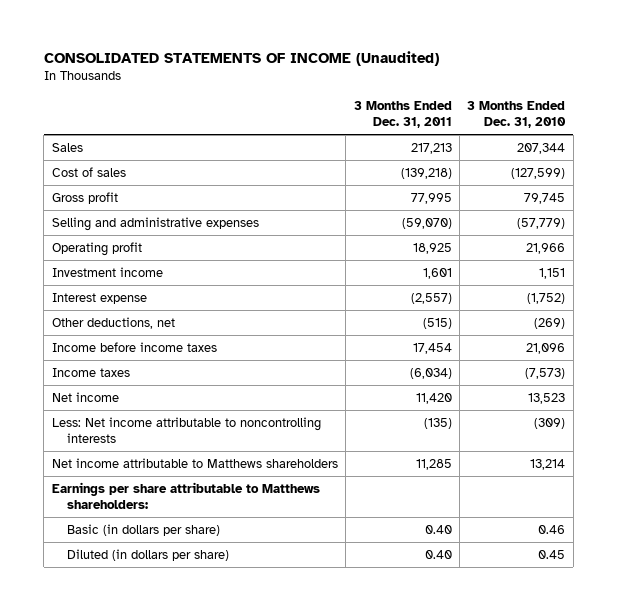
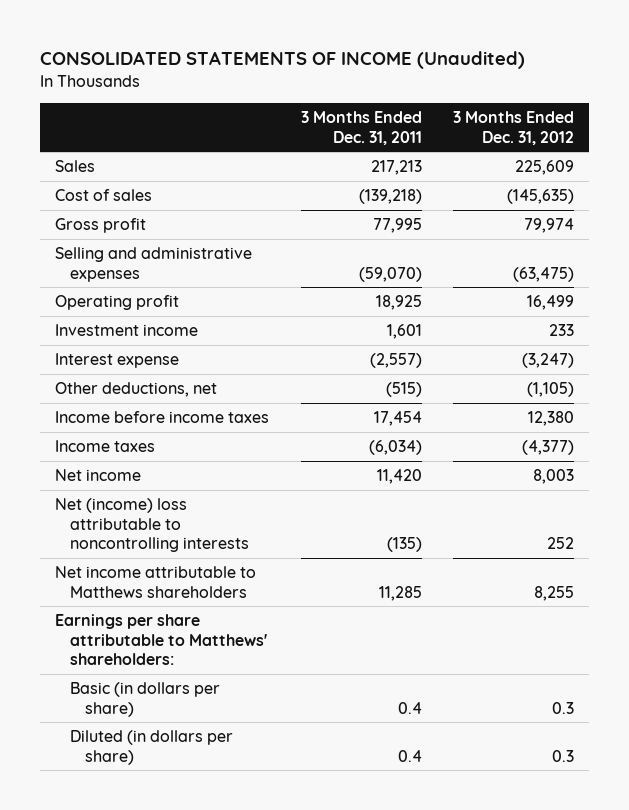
[467,100,567,128] 3 Months Ended Dec. 31, 2010 -> none
none -> [452,111,574,145] 3 Months Ended Dec. 31, 2012
[51,416,321,444] Less: Net income attributable to noncontrolling interests -> [55,498,250,552] Net (income) loss attributable to noncontrolling interests
[51,481,320,510] Earnings per share attributable to Matthews shareholders: -> [55,614,268,665] Earnings per share attributable to Matthews' shareholders:
[424,524,452,534] 0.40 -> [397,701,422,714] 0.4
[424,549,452,559] 0.40 -> [397,749,422,762] 0.4

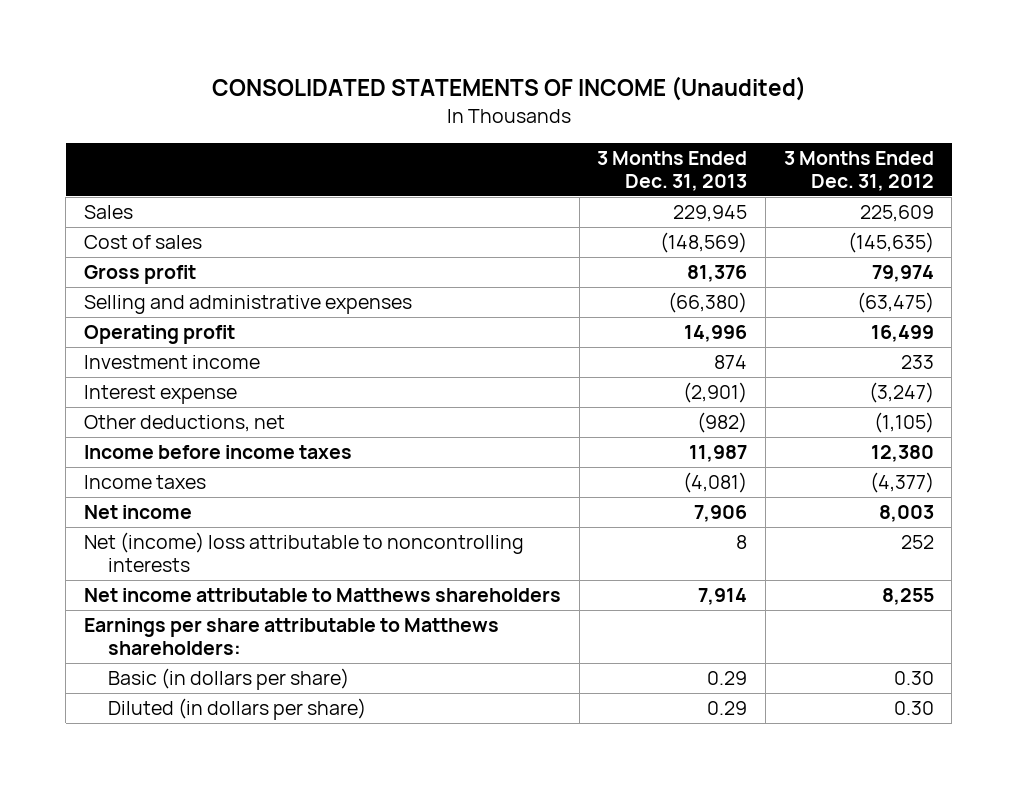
[300,111,422,145] 3 Months Ended Dec. 31, 2011 -> none
none -> [597,150,748,191] 3 Months Ended Dec. 31, 2013
[55,614,268,665] Earnings per share attributable to Matthews' shareholders: -> [83,618,499,656] Earnings per share attributable to Matthews shareholders:
[551,701,574,714] 0.3 -> [893,671,934,686] 0.30
[551,749,574,762] 0.3 -> [893,701,934,716] 0.30

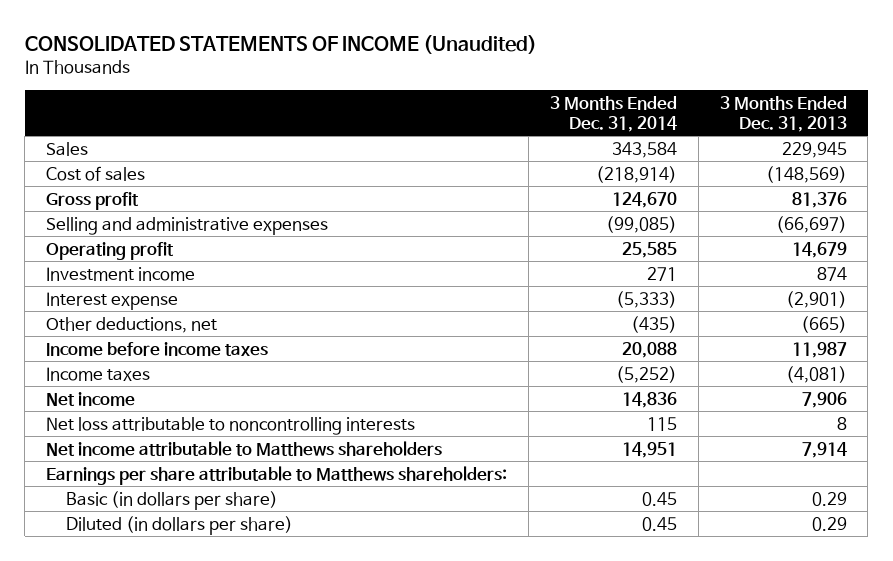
[783,150,934,191] 3 Months Ended Dec. 31, 2012 -> none
none -> [549,95,677,132] 3 Months Ended Dec. 31, 2014
[668,292,748,314] (66,380) -> [775,215,847,233] (66,697)
[684,325,748,343] 14,996 -> [791,241,847,258] 14,679
[697,412,748,434] (982) -> [800,315,847,333] (665)
[83,532,524,573] Net (income) loss attributable to noncontrolling interests -> [46,416,416,435] Net loss attributable to noncontrolling interests

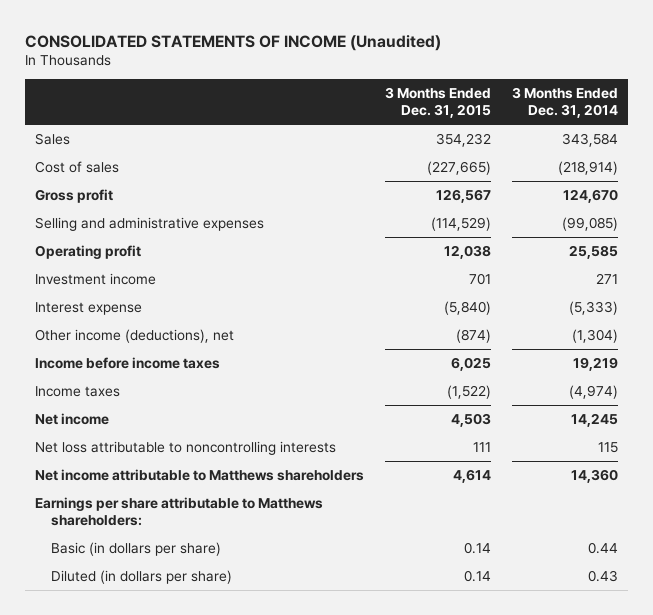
[719,95,847,132] 3 Months Ended Dec. 31, 2013 -> none
none -> [384,86,491,119] 3 Months Ended Dec. 31, 2015
[46,316,218,333] Other deductions, net -> [35,328,235,343] Other income (deductions), net
[630,315,677,333] (435) -> [571,328,618,343] (1,304)
[621,341,677,358] 20,088 -> [572,356,618,371] 19,219
[615,365,677,383] (5,252) -> [568,384,618,399] (4,974)
[621,391,677,408] 14,836 -> [570,412,618,427] 14,245
[621,441,677,458] 14,951 -> [570,468,618,483] 14,360
[641,491,677,506] 0.45 -> [587,541,618,554] 0.44
[641,516,677,531] 0.45 -> [587,569,618,582] 0.43

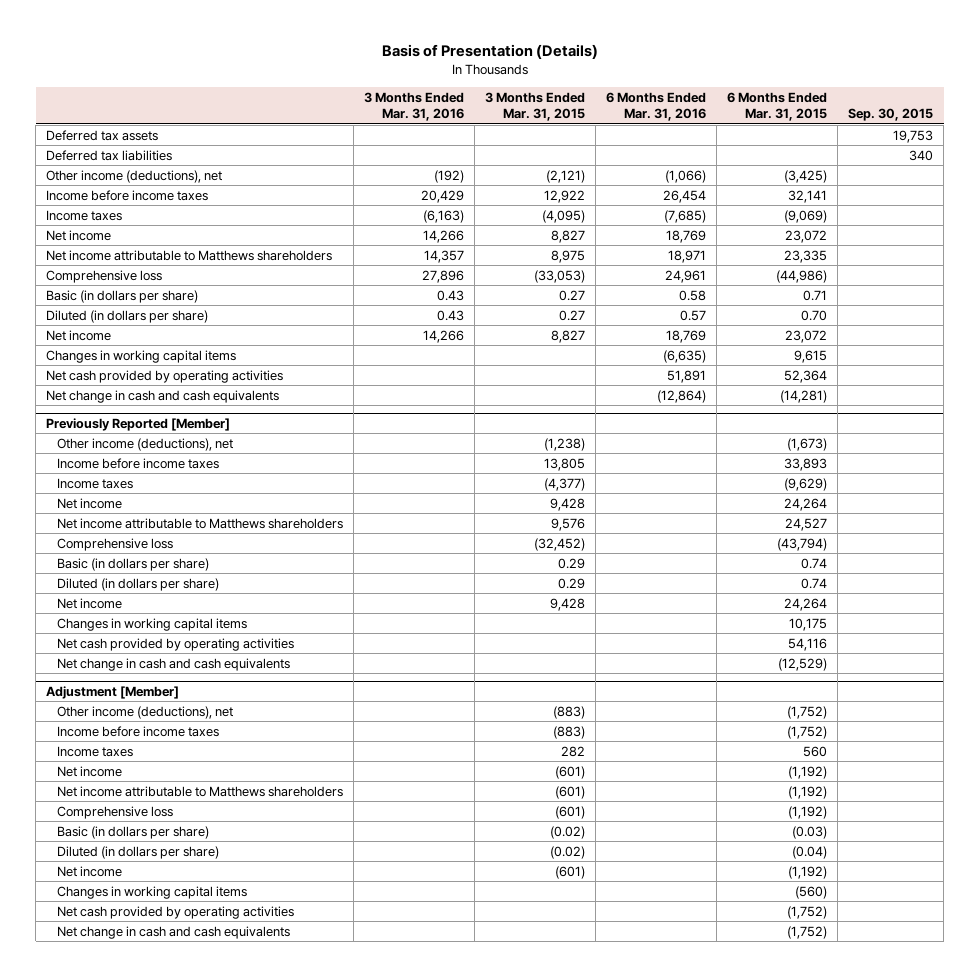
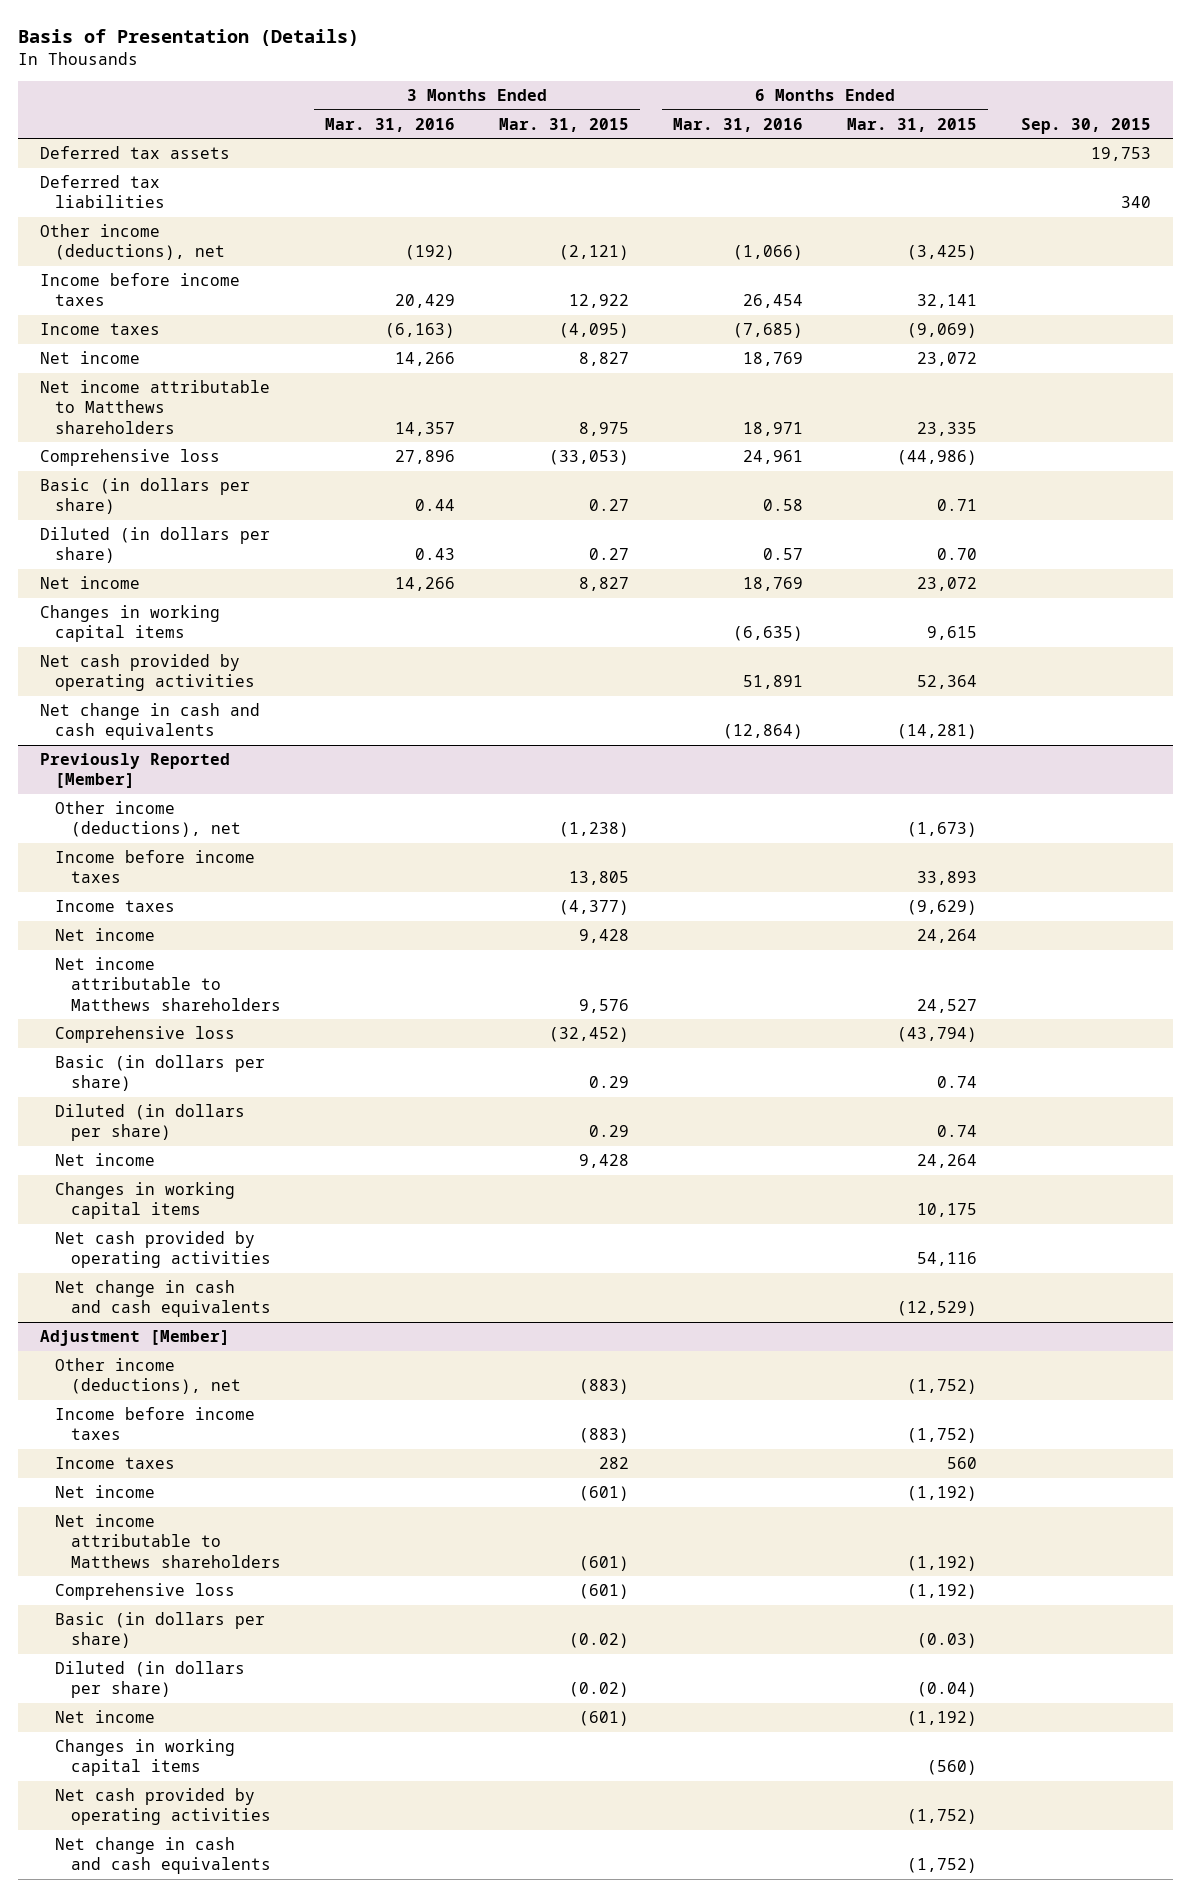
[436,289,464,301] 0.43 -> [414,499,455,512] 0.44

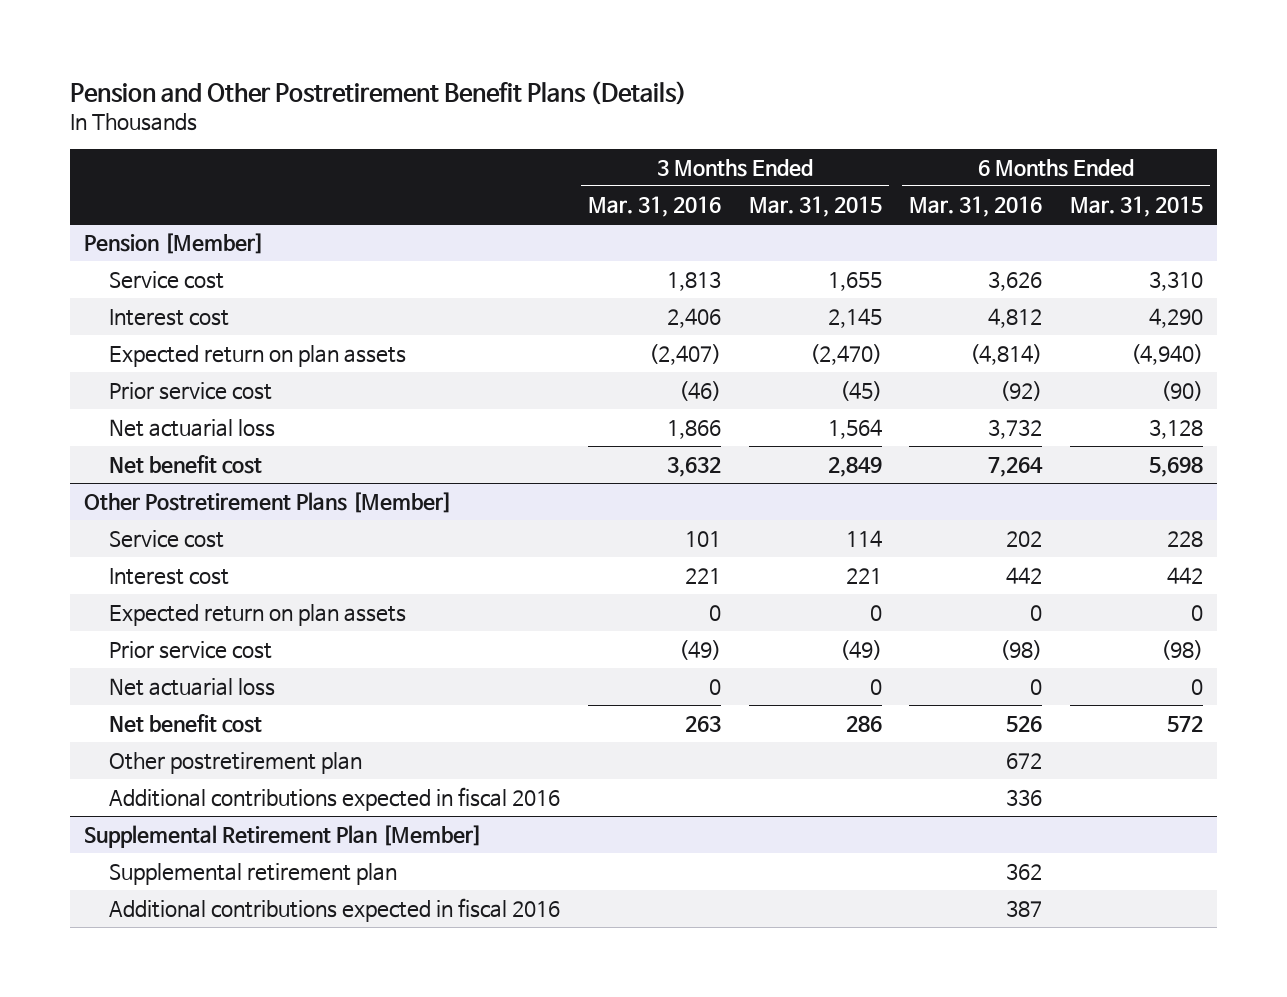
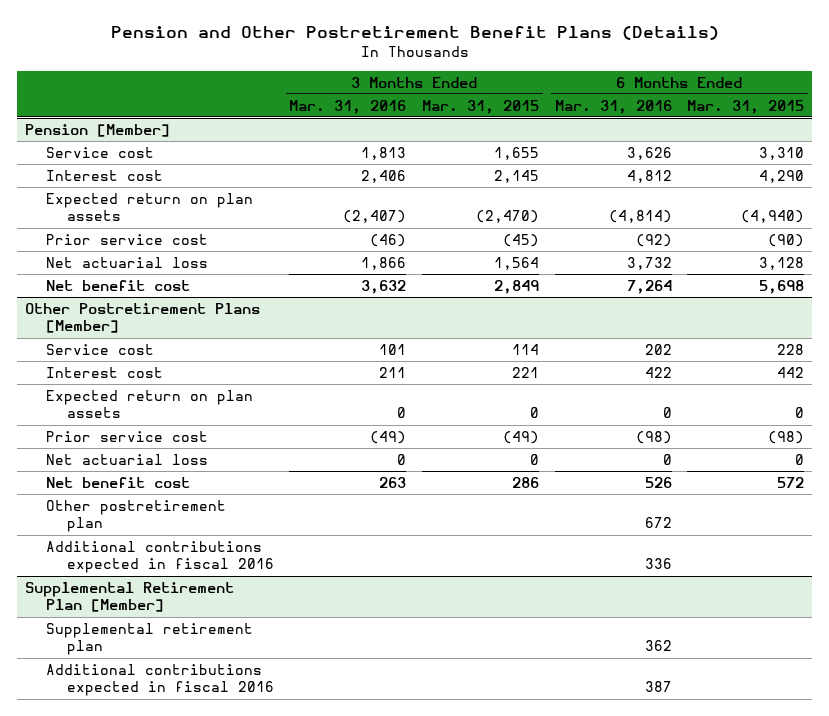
[684,567,721,584] 221 -> [379,366,407,378] 211
[1006,566,1043,584] 442 -> [644,366,672,378] 422

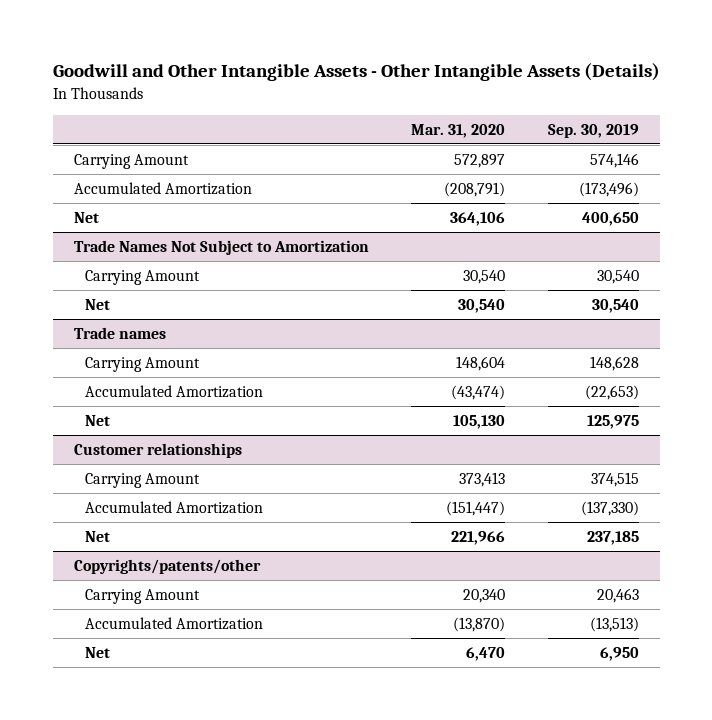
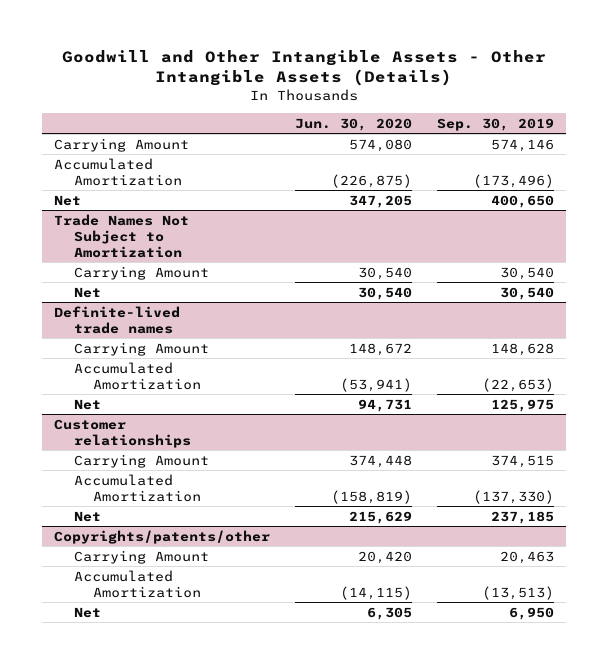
[411,123,506,138] Mar. 31, 2020 -> none
none -> [294,117,412,131] Jun. 30, 2020
[73,326,166,339] Trade names -> [54,305,181,334] Definite-lived trade names

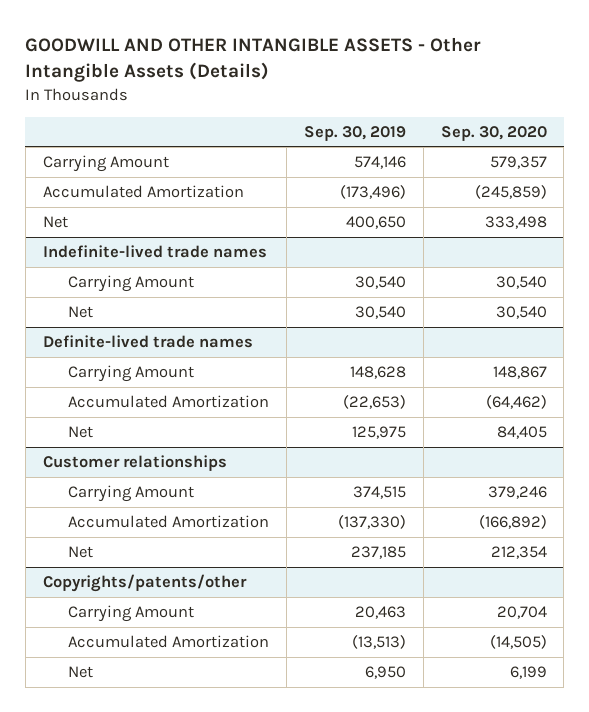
[61,50,546,87] Goodwill and Other Intangible Assets - Other Intangible Assets (Details) -> [25,37,482,83] GOODWILL AND OTHER INTANGIBLE ASSETS - Other Intangible Assets (Details)
[294,117,412,131] Jun. 30, 2020 -> none
none -> [440,125,547,141] Sep. 30, 2020
[54,213,190,258] Trade Names Not Subject to Amortization -> [42,245,267,259] Indefinite-lived trade names

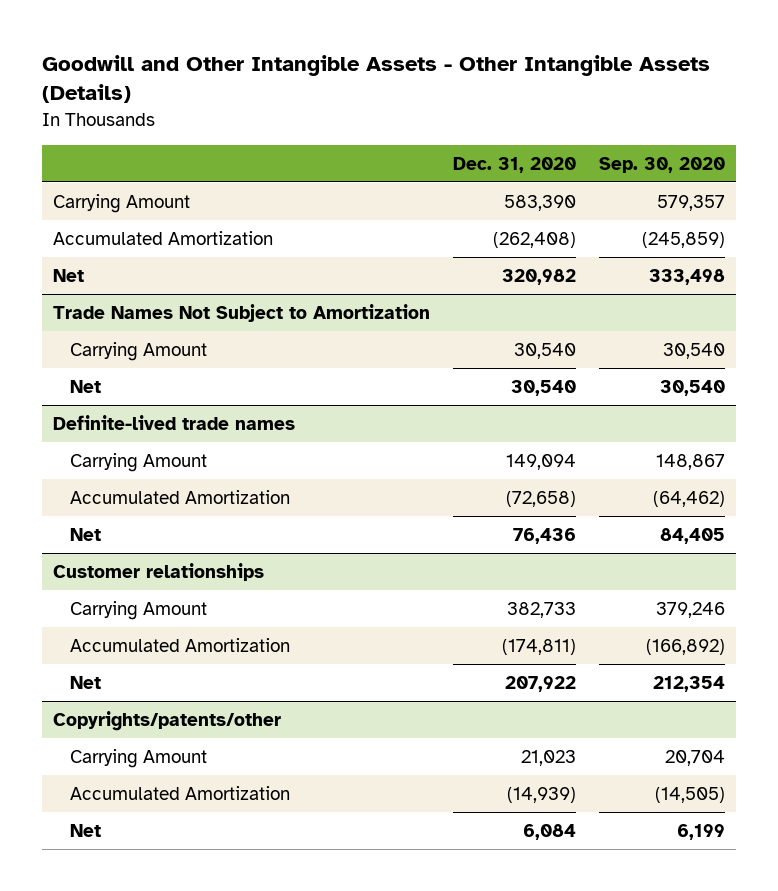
[25,37,482,83] GOODWILL AND OTHER INTANGIBLE ASSETS - Other Intangible Assets (Details) -> [41,55,710,104] Goodwill and Other Intangible Assets - Other Intangible Assets (Details)
[303,125,406,141] Sep. 30, 2019 -> none
none -> [452,156,576,173] Dec. 31, 2020
[42,245,267,259] Indefinite-lived trade names -> [53,303,431,322] Trade Names Not Subject to Amortization

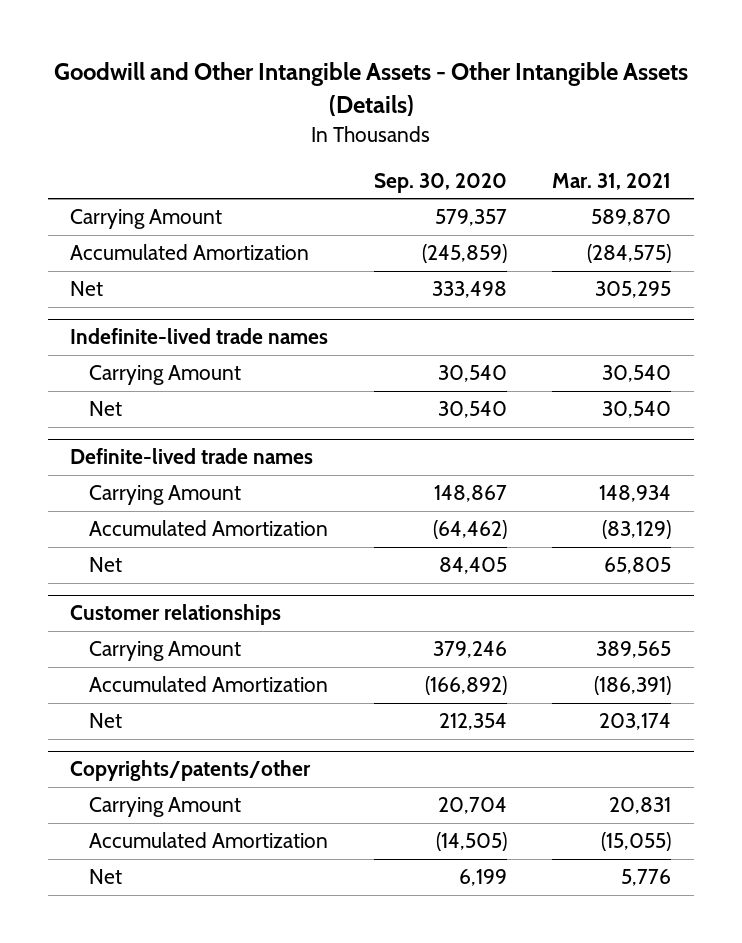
[452,156,576,173] Dec. 31, 2020 -> none
none -> [552,172,672,190] Mar. 31, 2021
[53,303,431,322] Trade Names Not Subject to Amortization -> [70,328,329,345] Indefinite-lived trade names

